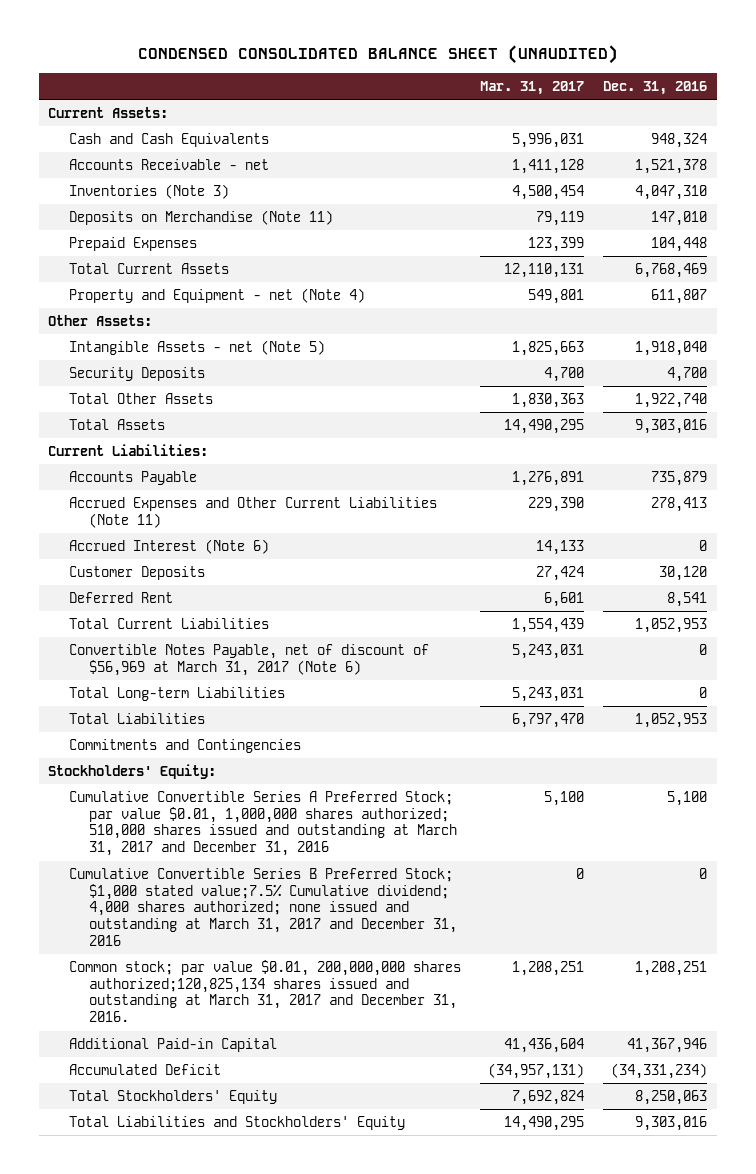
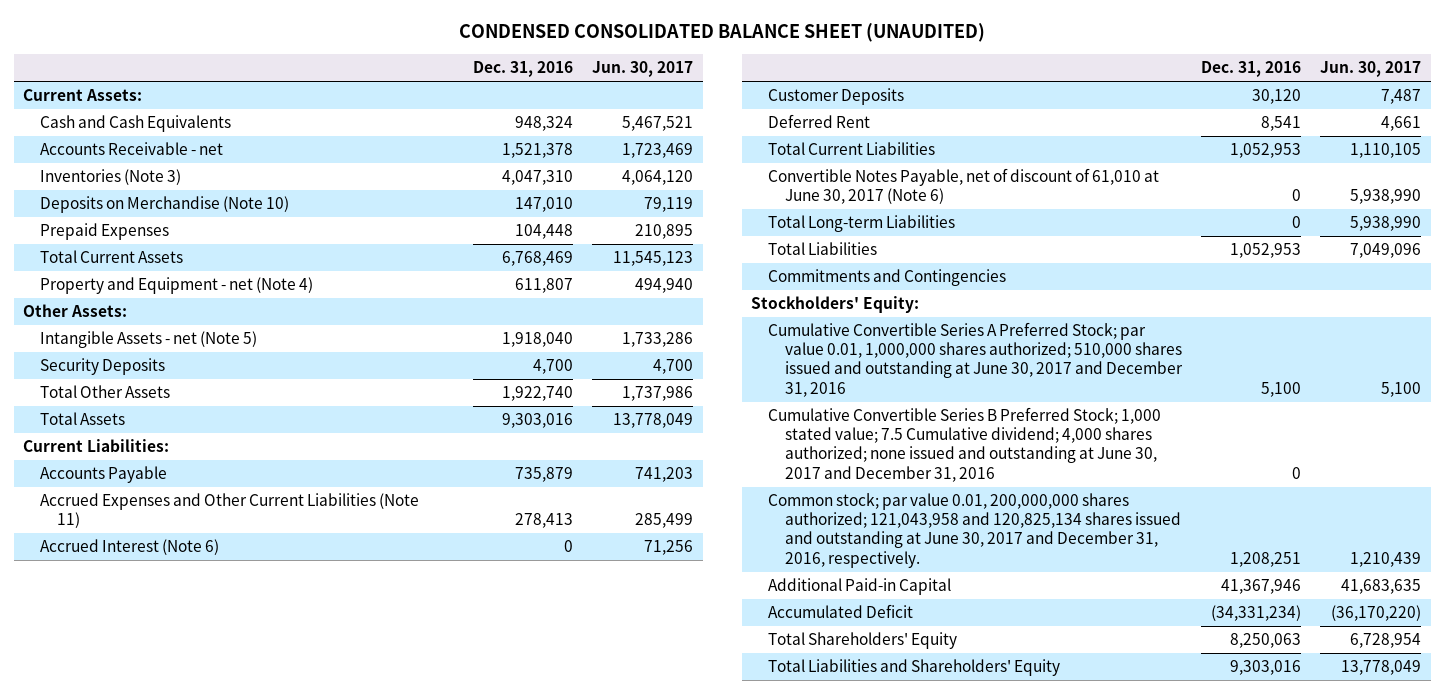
[479,80,584,95] Mar. 31, 2017 -> none
none -> [592,60,694,77] Jun. 30, 2017
[68,209,333,225] Deposits on Merchandise (Note 11) -> [40,196,290,214] Deposits on Merchandise (Note 10)
[68,643,429,676] Convertible Notes Payable, net of discount of $56,969 at March 31, 2017 (Note 6) -> [768,168,1160,205] Convertible Notes Payable, net of discount of 61,010 at June 30, 2017 (Note 6)
[68,790,457,857] Cumulative Convertible Series A Preferred Stock; par value $0.01, 1,000,000 shares authorized; 510,000 shares issued and outstanding at March 31, 2017 and December 31, 2016 -> [768,322,1184,397] Cumulative Convertible Series A Preferred Stock; par value 0.01, 1,000,000 shares authorized; 510,000 shares issued and outstanding at June 30, 2017 and December 31, 2016
[68,867,457,946] Cumulative Convertible Series B Preferred Stock; $1,000 stated value;7.5% Cumulative dividend; 4,000 shares authorized; none issued and outstanding at March 31, 2017 and December 31, 2016 -> [768,407,1162,482] Cumulative Convertible Series B Preferred Stock; 1,000 stated value; 7.5 Cumulative dividend; 4,000 shares authorized; none issued and outstanding at June 30, 2017 and December 31, 2016
[68,959,461,1023] Common stock; par value $0.01, 200,000,000 shares authorized;120,825,134 shares issued and outstanding at March 31, 2017 and December 31, 2016. -> [768,493,1182,568] Common stock; par value 0.01, 200,000,000 shares authorized; 121,043,958 and 120,825,134 shares issued and outstanding at June 30, 2017 and December 31, 2016, respectively.
[68,1089,277,1104] Total Stockholders' Equity -> [768,632,958,650] Total Shareholders' Equity
[68,1115,405,1130] Total Liabilities and Stockholders' Equity -> [768,659,1061,677] Total Liabilities and Shareholders' Equity

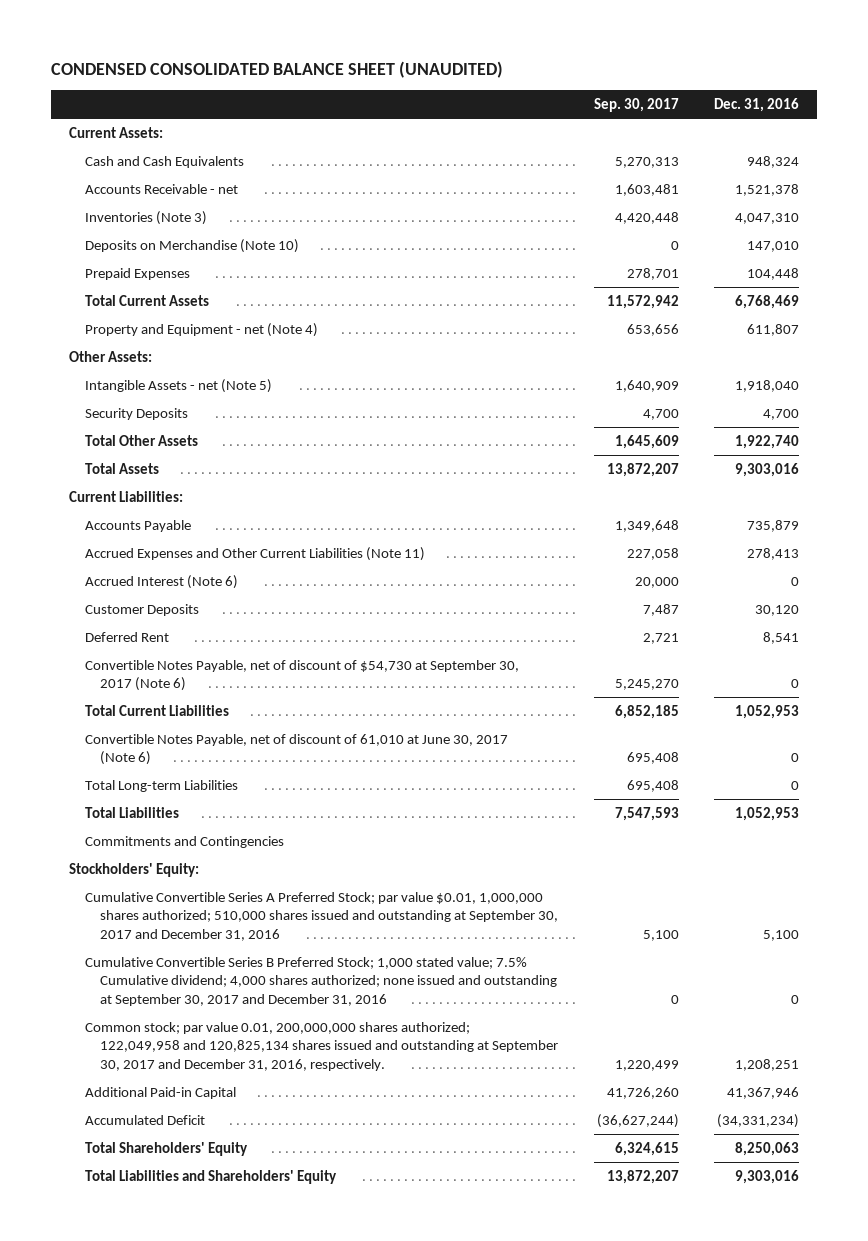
[592,60,694,77] Jun. 30, 2017 -> none
none -> [593,98,679,113] Sep. 30, 2017
none -> [84,659,519,692] Convertible Notes Payable, net of discount of $54,730 at September 30, 2017 (Note 6)
[768,322,1184,397] Cumulative Convertible Series A Preferred Stock; par value 0.01, 1,000,000 shares authorized; 510,000 shares issued and outstanding at June 30, 2017 and December 31, 2016 -> [84,891,559,941] Cumulative Convertible Series A Preferred Stock; par value $0.01, 1,000,000 shares authorized; 510,000 shares issued and outstanding at September 30, 2017 and December 31, 2016
[768,407,1162,482] Cumulative Convertible Series B Preferred Stock; 1,000 stated value; 7.5 Cumulative dividend; 4,000 shares authorized; none issued and outstanding at June 30, 2017 and December 31, 2016 -> [84,956,558,1006] Cumulative Convertible Series B Preferred Stock; 1,000 stated value; 7.5% Cumulative dividend; 4,000 shares authorized; none issued and outstanding at September 30, 2017 and December 31, 2016
[768,493,1182,568] Common stock; par value 0.01, 200,000,000 shares authorized; 121,043,958 and 120,825,134 shares issued and outstanding at June 30, 2017 and December 31, 2016, respectively. -> [84,1021,559,1071] Common stock; par value 0.01, 200,000,000 shares authorized; 122,049,958 and 120,825,134 shares issued and outstanding at September 30, 2017 and December 31, 2016, respectively.

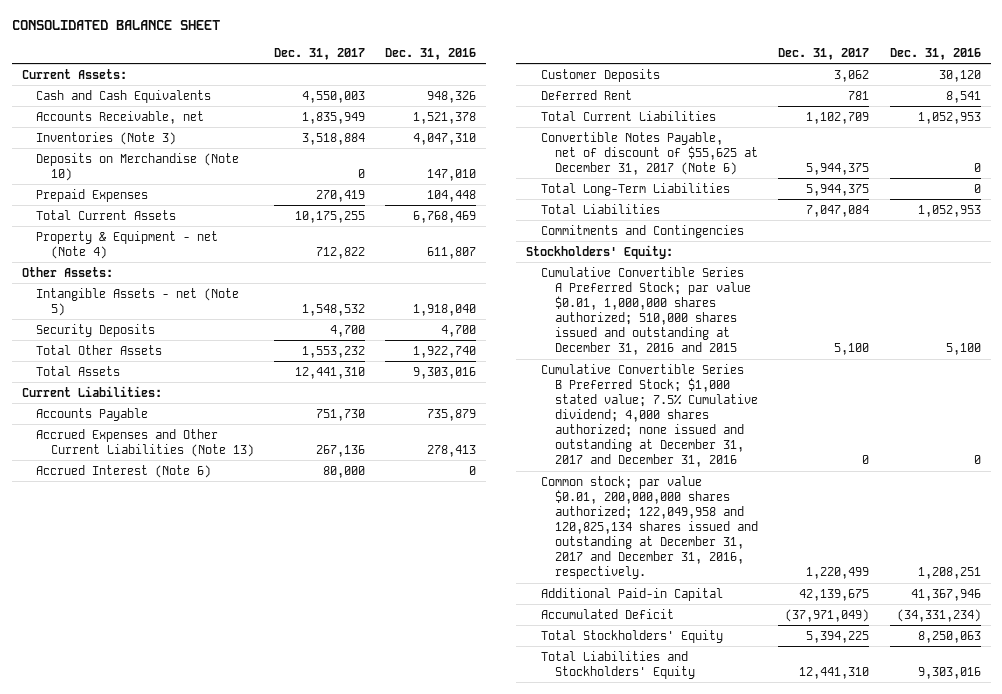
[51,60,504,78] CONDENSED CONSOLIDATED BALANCE SHEET (UNAUDITED) -> [11,20,220,31] CONSOLIDATED BALANCE SHEET
[593,98,679,113] Sep. 30, 2017 -> none
none -> [274,47,366,60] Dec. 31, 2017
[746,155,799,168] 948,324 -> [427,90,477,103] 948,326
[84,183,238,194] Accounts Receivable - net -> [36,110,205,124] Accounts Receivable, net
[84,322,318,337] Property and Equipment - net (Note 4) -> [36,230,219,259] Property & Equipment - net (Note 4)
[84,546,425,561] Accrued Expenses and Other Current Liabilities (Note 11) -> [36,428,254,457] Accrued Expenses and Other Current Liabilities (Note 13)
[84,659,519,692] Convertible Notes Payable, net of discount of $54,730 at September 30, 2017 (Note 6) -> none
[84,733,508,766] Convertible Notes Payable, net of discount of 61,010 at June 30, 2017 (Note 6) -> [540,131,759,175] Convertible Notes Payable, net of discount of $55,625 at December 31, 2017 (Note 6)
[84,779,238,792] Total Long-term Liabilities -> [540,182,730,196] Total Long-Term Liabilities
[84,891,559,941] Cumulative Convertible Series A Preferred Stock; par value $0.01, 1,000,000 shares authorized; 510,000 shares issued and outstanding at September 30, 2017 and December 31, 2016 -> [540,266,752,356] Cumulative Convertible Series A Preferred Stock; par value $0.01, 1,000,000 shares authorized; 510,000 shares issued and outstanding at December 31, 2016 and 2015
[84,956,558,1006] Cumulative Convertible Series B Preferred Stock; 1,000 stated value; 7.5% Cumulative dividend; 4,000 shares authorized; none issued and outstanding at September 30, 2017 and December 31, 2016 -> [540,363,759,468] Cumulative Convertible Series B Preferred Stock; $1,000 stated value; 7.5% Cumulative dividend; 4,000 shares authorized; none issued and outstanding at December 31, 2017 and December 31, 2016
[84,1021,559,1071] Common stock; par value 0.01, 200,000,000 shares authorized; 122,049,958 and 120,825,134 shares issued and outstanding at September 30, 2017 and December 31, 2016, respectively. -> [540,475,759,580] Common stock; par value $0.01, 200,000,000 shares authorized; 122,049,958 and 120,825,134 shares issued and outstanding at December 31, 2017 and December 31, 2016, respectively.
[84,1141,248,1156] Total Shareholders' Equity -> [540,629,723,643] Total Stockholders' Equity
[84,1169,337,1184] Total Liabilities and Shareholders' Equity -> [540,650,696,679] Total Liabilities and Stockholders' Equity

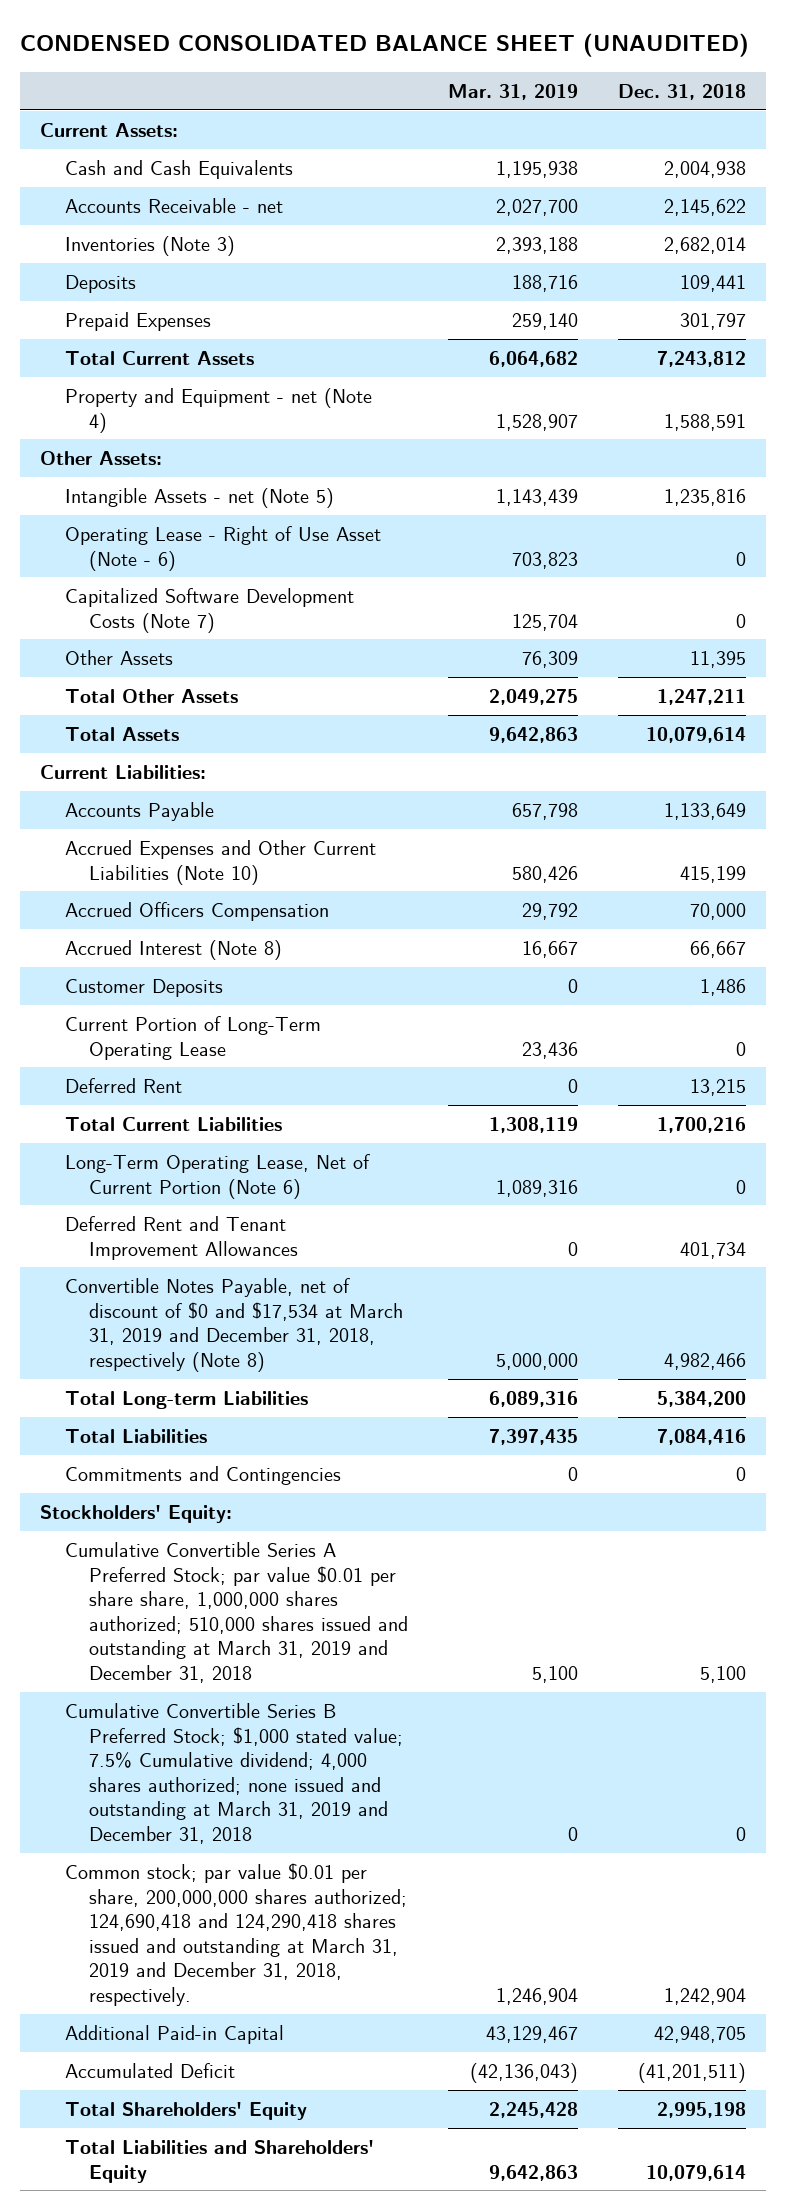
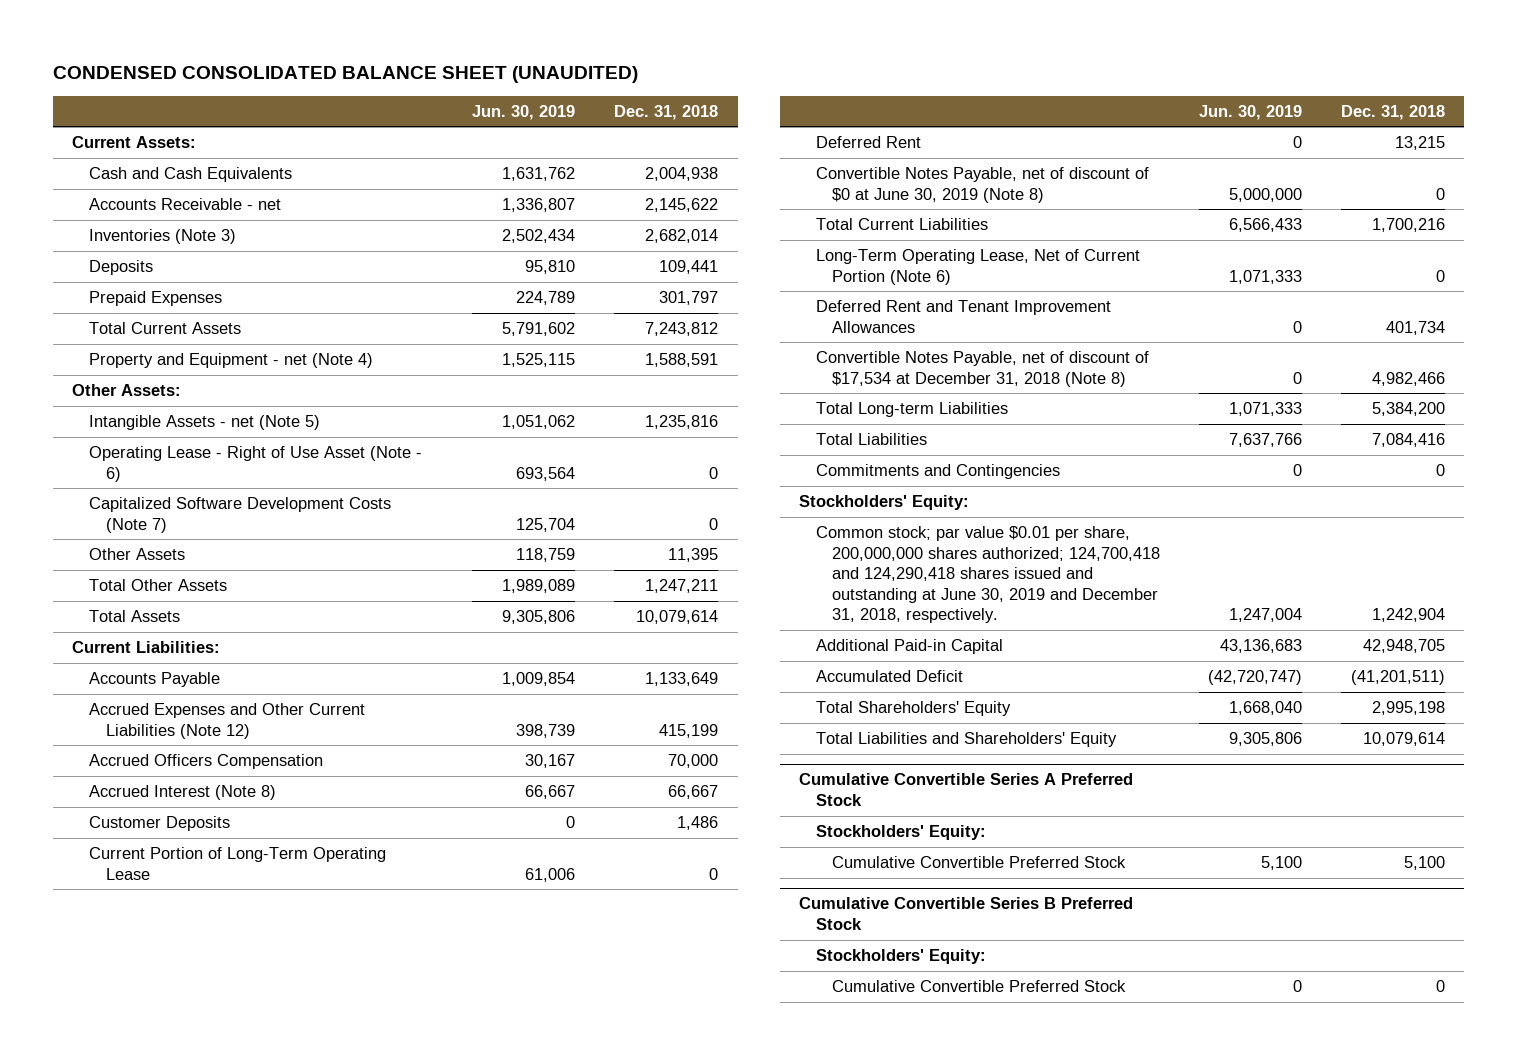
[448,83,579,100] Mar. 31, 2019 -> none
none -> [472,104,576,120] Jun. 30, 2019
[64,840,376,885] Accrued Expenses and Other Current Liabilities (Note 10) -> [88,703,365,739] Accrued Expenses and Other Current Liabilities (Note 12)
none -> [815,167,1149,203] Convertible Notes Payable, net of discount of $0 at June 30, 2019 (Note 8)
[64,1278,404,1372] Convertible Notes Payable, net of discount of $0 and $17,534 at March 31, 2019 and December 31, 2018, respectively (Note 8) -> [815,351,1149,387] Convertible Notes Payable, net of discount of $17,534 at December 31, 2018 (Note 8)
[64,1542,409,1683] Cumulative Convertible Series A Preferred Stock; par value $0.01 per share share, 1,000,000 shares authorized; 510,000 shares issued and outstanding at March 31, 2019 and December 31, 2018 -> none
[64,1703,404,1844] Cumulative Convertible Series B Preferred Stock; $1,000 stated value; 7.5% Cumulative dividend; 4,000 shares authorized; none issued and outstanding at March 31, 2019 and December 31, 2018 -> none
[64,1863,408,2006] Common stock; par value $0.01 per share, 200,000,000 shares authorized; 124,690,418 and 124,290,418 shares issued and outstanding at March 31, 2019 and December 31, 2018, respectively. -> [815,526,1161,624] Common stock; par value $0.01 per share, 200,000,000 shares authorized; 124,700,418 and 124,290,418 shares issued and outstanding at June 30, 2019 and December 31, 2018, respectively.
none -> [798,773,1133,807] Cumulative Convertible Series A Preferred Stock
none -> [815,825,986,841] Stockholders' Equity:
none -> [832,856,1127,869] Cumulative Convertible Preferred Stock
none -> [798,897,1133,931] Cumulative Convertible Series B Preferred Stock
none -> [815,949,986,965] Stockholders' Equity:
none -> [832,980,1127,993] Cumulative Convertible Preferred Stock

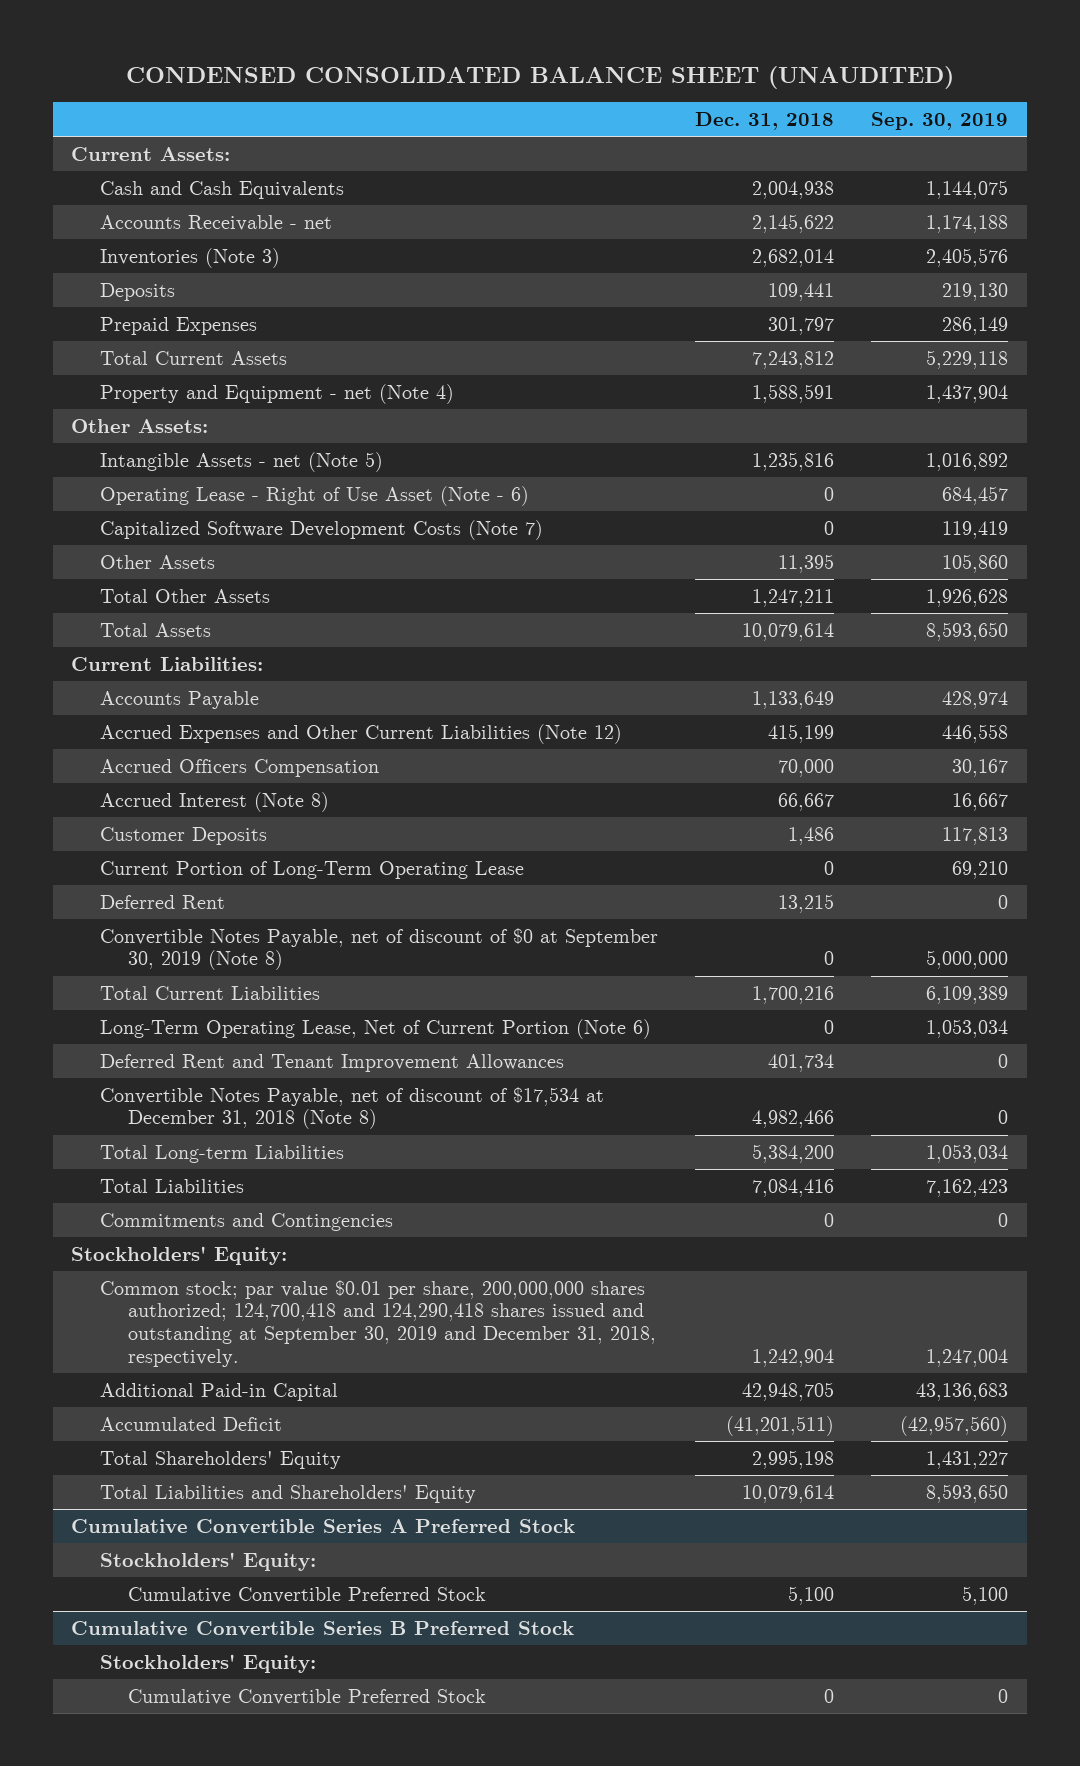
[472,104,576,120] Jun. 30, 2019 -> none
none -> [871,111,1009,130] Sep. 30, 2019
[815,167,1149,203] Convertible Notes Payable, net of discount of $0 at June 30, 2019 (Note 8) -> [99,927,658,971] Convertible Notes Payable, net of discount of $0 at September 30, 2019 (Note 8)
[815,526,1161,624] Common stock; par value $0.01 per share, 200,000,000 shares authorized; 124,700,418 and 124,290,418 shares issued and outstanding at June 30, 2019 and December 31, 2018, respectively. -> [99,1279,657,1367] Common stock; par value $0.01 per share, 200,000,000 shares authorized; 124,700,418 and 124,290,418 shares issued and outstanding at September 30, 2019 and December 31, 2018, respectively.

